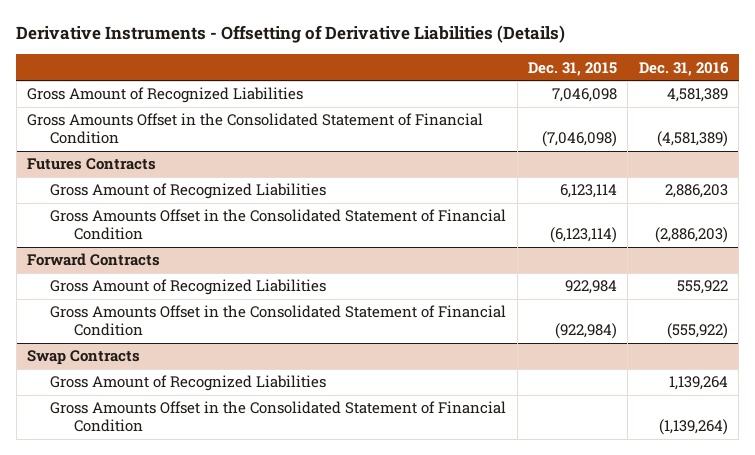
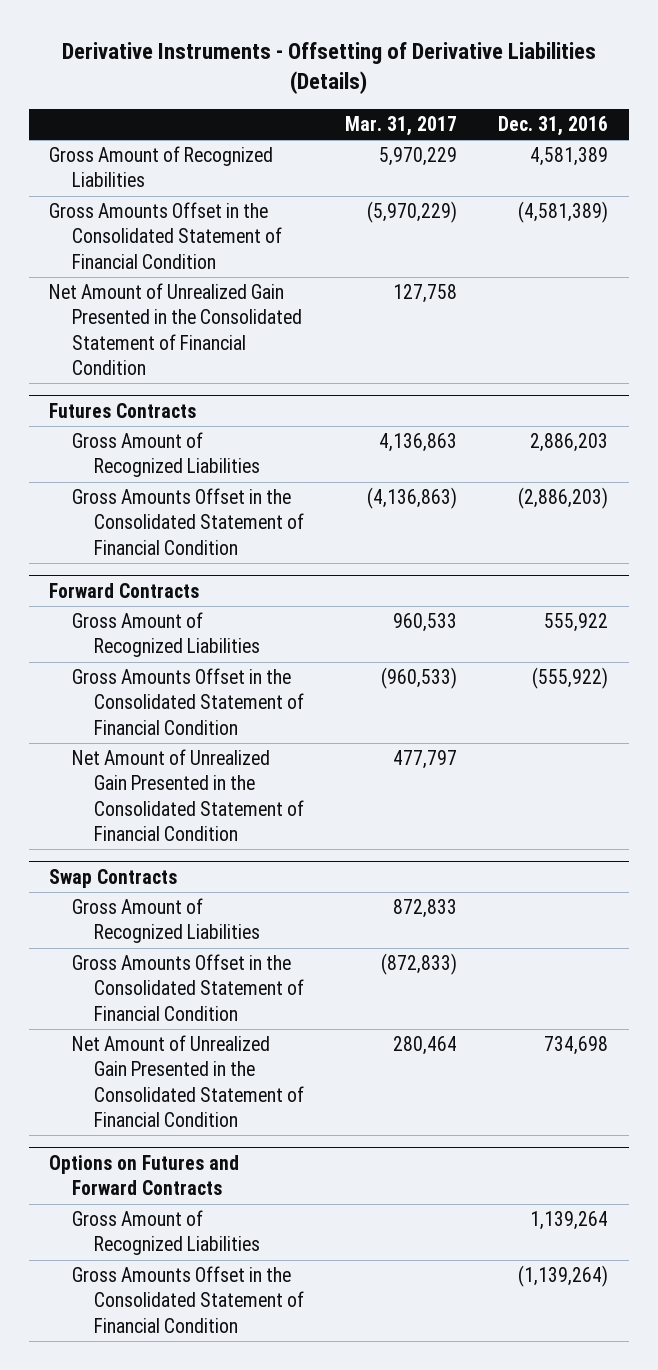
[527,61,617,76] Dec. 31, 2015 -> none
none -> [345,115,458,136] Mar. 31, 2017
none -> [49,283,302,375] Net Amount of Unrealized Gain Presented in the Consolidated Statement of Financial Condition
none -> [71,749,305,841] Net Amount of Unrealized Gain Presented in the Consolidated Statement of Financial Condition
none -> [71,898,261,944] Gross Amount of Recognized Liabilities
none -> [71,954,305,1021] Gross Amounts Offset in the Consolidated Statement of Financial Condition
none -> [71,1035,305,1127] Net Amount of Unrealized Gain Presented in the Consolidated Statement of Financial Condition
none -> [49,1154,240,1196] Options on Futures and Forward Contracts

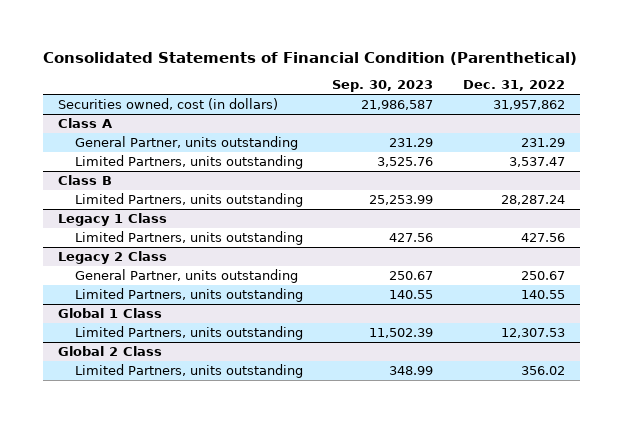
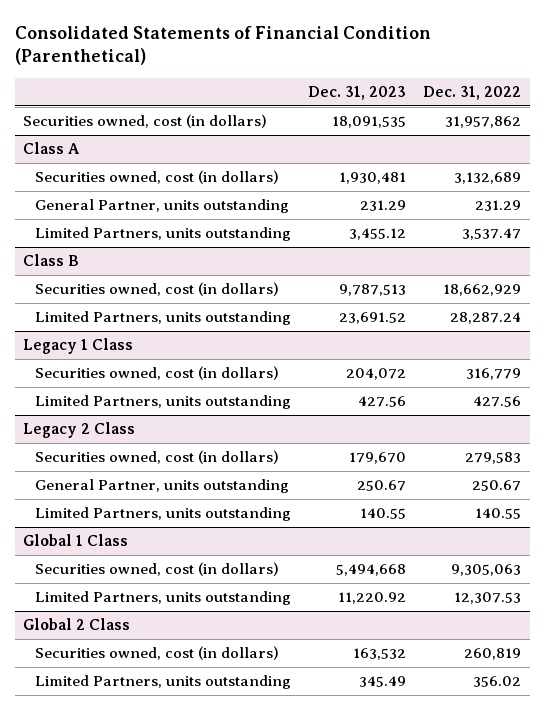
[332,80,434,93] Sep. 30, 2023 -> none
none -> [307,85,406,100] Dec. 31, 2023
none -> [34,170,279,185] Securities owned, cost (in dollars)
none -> [34,282,279,297] Securities owned, cost (in dollars)
none -> [34,366,279,381] Securities owned, cost (in dollars)
none -> [34,450,279,465] Securities owned, cost (in dollars)
none -> [34,562,279,577] Securities owned, cost (in dollars)
none -> [34,646,279,661] Securities owned, cost (in dollars)

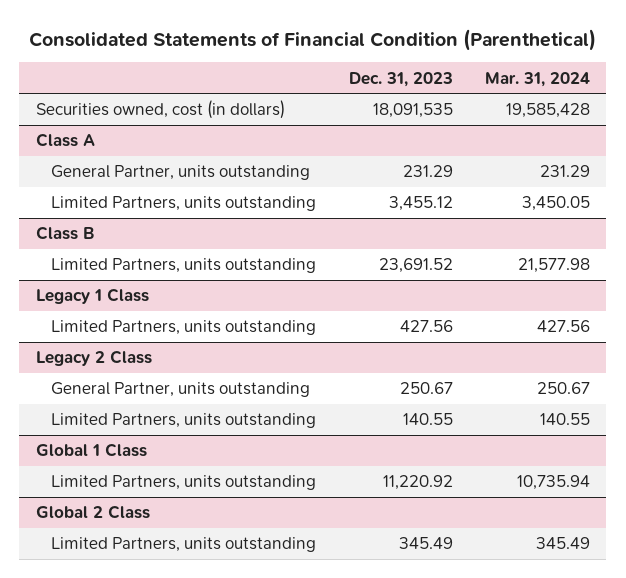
[423,85,522,100] Dec. 31, 2022 -> none
none -> [485,71,591,87] Mar. 31, 2024
[34,170,279,185] Securities owned, cost (in dollars) -> none
[34,282,279,297] Securities owned, cost (in dollars) -> none
[34,366,279,381] Securities owned, cost (in dollars) -> none
[34,450,279,465] Securities owned, cost (in dollars) -> none
[34,562,279,577] Securities owned, cost (in dollars) -> none
[34,646,279,661] Securities owned, cost (in dollars) -> none

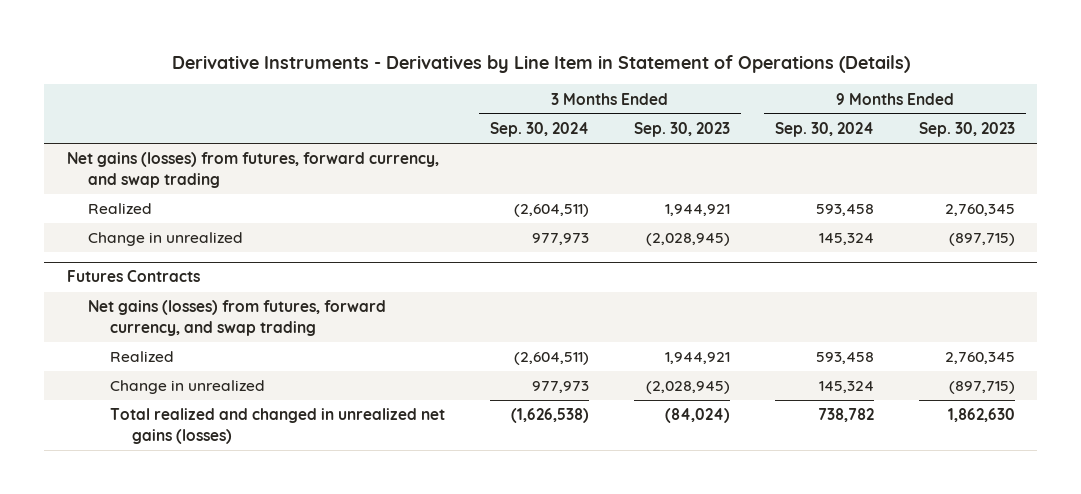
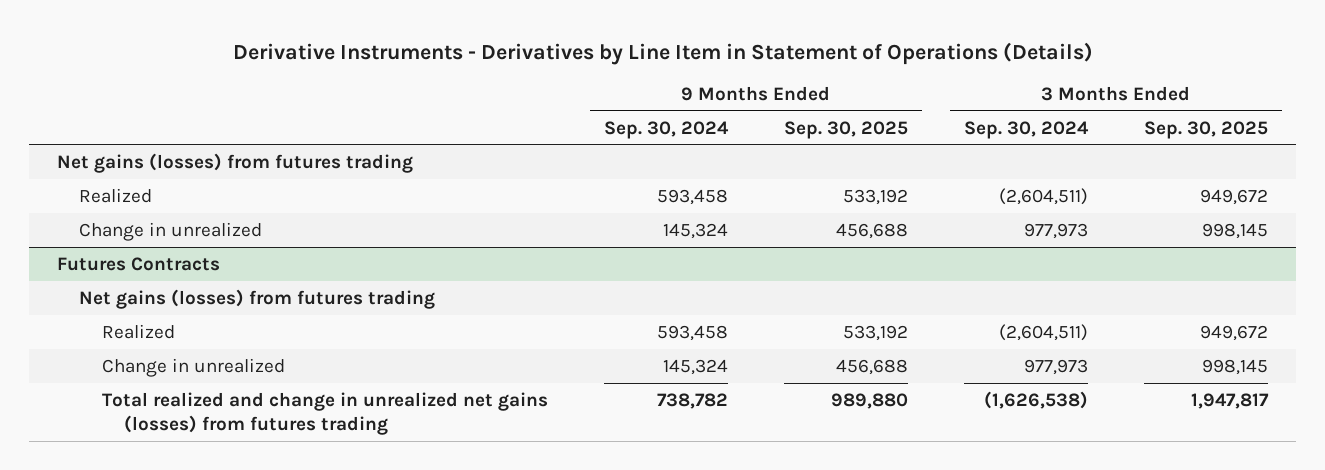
[633,122,730,138] Sep. 30, 2023 -> none
[918,122,1015,138] Sep. 30, 2023 -> none
none -> [783,120,908,139] Sep. 30, 2025
none -> [1143,120,1268,139] Sep. 30, 2025
[66,152,439,188] Net gains (losses) from futures, forward currency, and swap trading -> [57,152,414,173] Net gains (losses) from futures trading
[88,300,387,336] Net gains (losses) from futures, forward currency, and swap trading -> [79,288,436,309] Net gains (losses) from futures trading
[110,408,446,444] Total realized and changed in unrealized net gains (losses) -> [101,391,548,436] Total realized and change in unrealized net gains (losses) from futures trading

